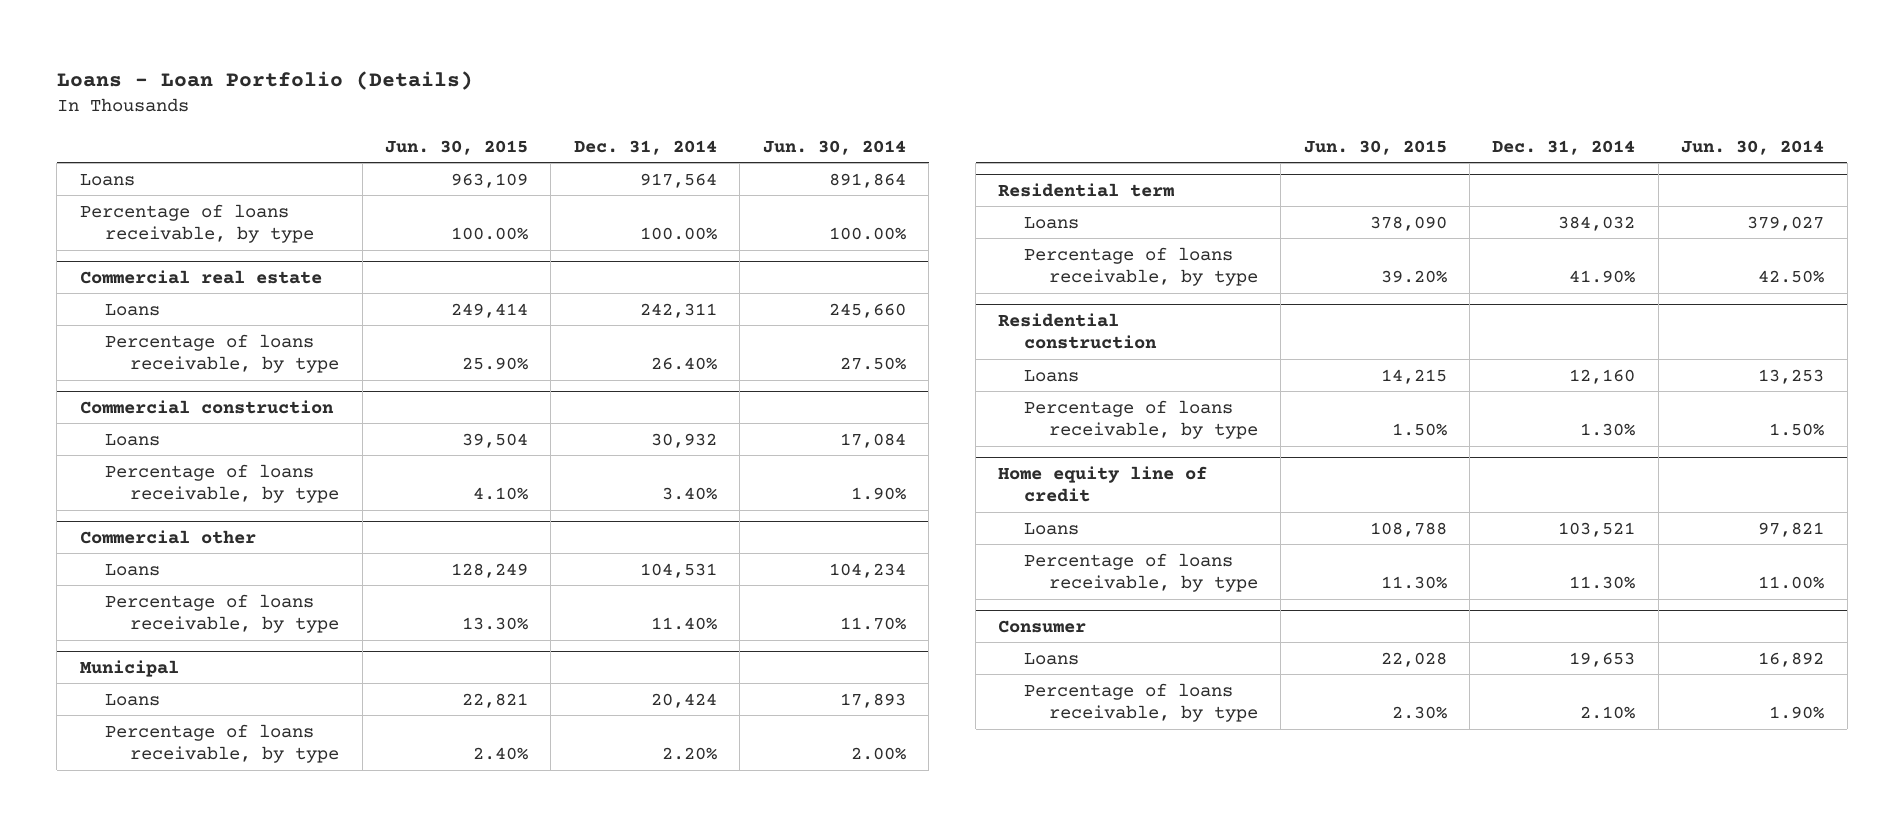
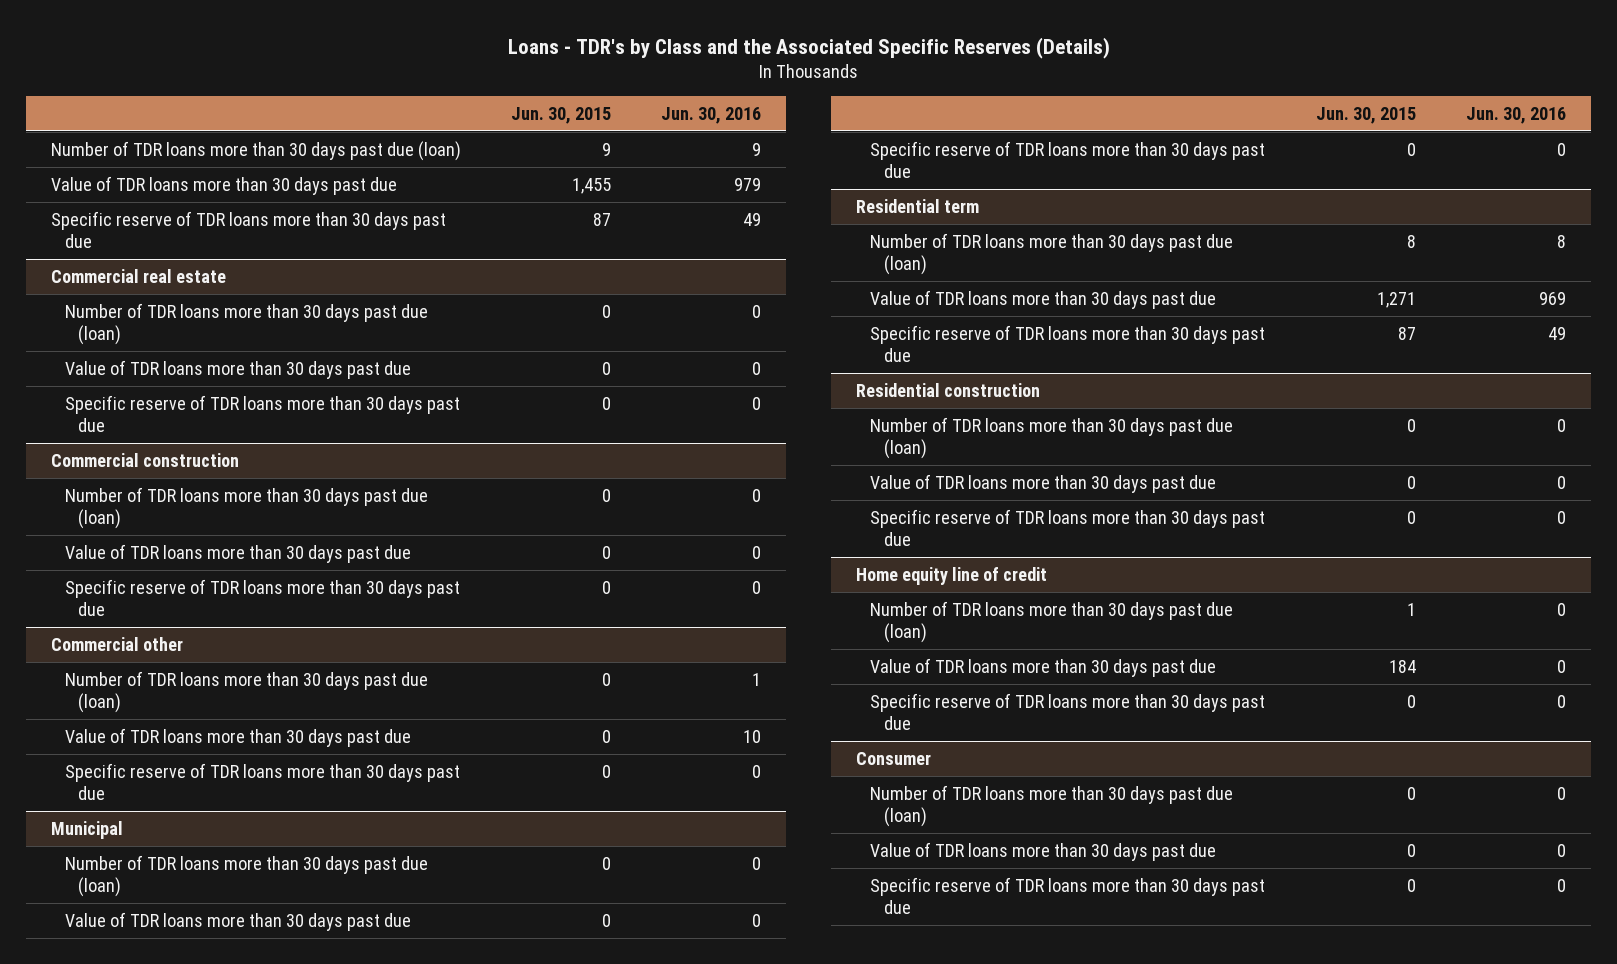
[56,71,473,91] Loans - Loan Portfolio (Details) -> [507,36,1110,59] Loans - TDR's by Class and the Associated Specific Reserves (Details)
[573,139,717,155] Dec. 31, 2014 -> none
[762,139,906,155] Jun. 30, 2014 -> none
none -> [661,106,762,124] Jun. 30, 2016
[79,173,135,186] Loans -> none
[79,203,314,244] Percentage of loans receivable, by type -> none
none -> [50,140,461,161] Number of TDR loans more than 30 days past due (loan)
none -> [50,175,397,195] Value of TDR loans more than 30 days past due
none -> [50,210,446,249] Specific reserve of TDR loans more than 30 days past due
[104,303,160,316] Loans -> none
[104,333,340,374] Percentage of loans receivable, by type -> none
none -> [64,302,428,346] Number of TDR loans more than 30 days past due (loan)
none -> [64,359,411,379] Value of TDR loans more than 30 days past due
none -> [64,394,460,433] Specific reserve of TDR loans more than 30 days past due
[104,433,160,446] Loans -> none
[104,463,340,504] Percentage of loans receivable, by type -> none
none -> [64,486,428,530] Number of TDR loans more than 30 days past due (loan)
none -> [64,543,411,563] Value of TDR loans more than 30 days past due
none -> [64,578,460,617] Specific reserve of TDR loans more than 30 days past due
[104,563,160,576] Loans -> none
[104,593,340,634] Percentage of loans receivable, by type -> none
none -> [64,670,428,714] Number of TDR loans more than 30 days past due (loan)
none -> [64,727,411,747] Value of TDR loans more than 30 days past due
none -> [64,762,460,801] Specific reserve of TDR loans more than 30 days past due
[104,693,160,706] Loans -> none
[104,723,340,764] Percentage of loans receivable, by type -> none
none -> [64,854,428,898] Number of TDR loans more than 30 days past due (loan)
none -> [64,911,411,931] Value of TDR loans more than 30 days past due
none -> [869,140,1265,179] Specific reserve of TDR loans more than 30 days past due
[1023,216,1079,229] Loans -> none
[1023,246,1258,287] Percentage of loans receivable, by type -> none
none -> [869,232,1233,276] Number of TDR loans more than 30 days past due (loan)
none -> [869,289,1216,309] Value of TDR loans more than 30 days past due
none -> [869,324,1265,363] Specific reserve of TDR loans more than 30 days past due
[1023,369,1079,382] Loans -> none
[1023,399,1258,440] Percentage of loans receivable, by type -> none
none -> [869,416,1233,460] Number of TDR loans more than 30 days past due (loan)
none -> [869,473,1216,493] Value of TDR loans more than 30 days past due
none -> [869,508,1265,547] Specific reserve of TDR loans more than 30 days past due
[1023,522,1079,535] Loans -> none
[1023,552,1258,593] Percentage of loans receivable, by type -> none
none -> [869,600,1233,644] Number of TDR loans more than 30 days past due (loan)
none -> [869,657,1216,677] Value of TDR loans more than 30 days past due
none -> [869,692,1265,731] Specific reserve of TDR loans more than 30 days past due
[1023,652,1079,665] Loans -> none
[1023,682,1258,723] Percentage of loans receivable, by type -> none
none -> [869,784,1233,828] Number of TDR loans more than 30 days past due (loan)
none -> [869,841,1216,861] Value of TDR loans more than 30 days past due
none -> [869,876,1265,915] Specific reserve of TDR loans more than 30 days past due

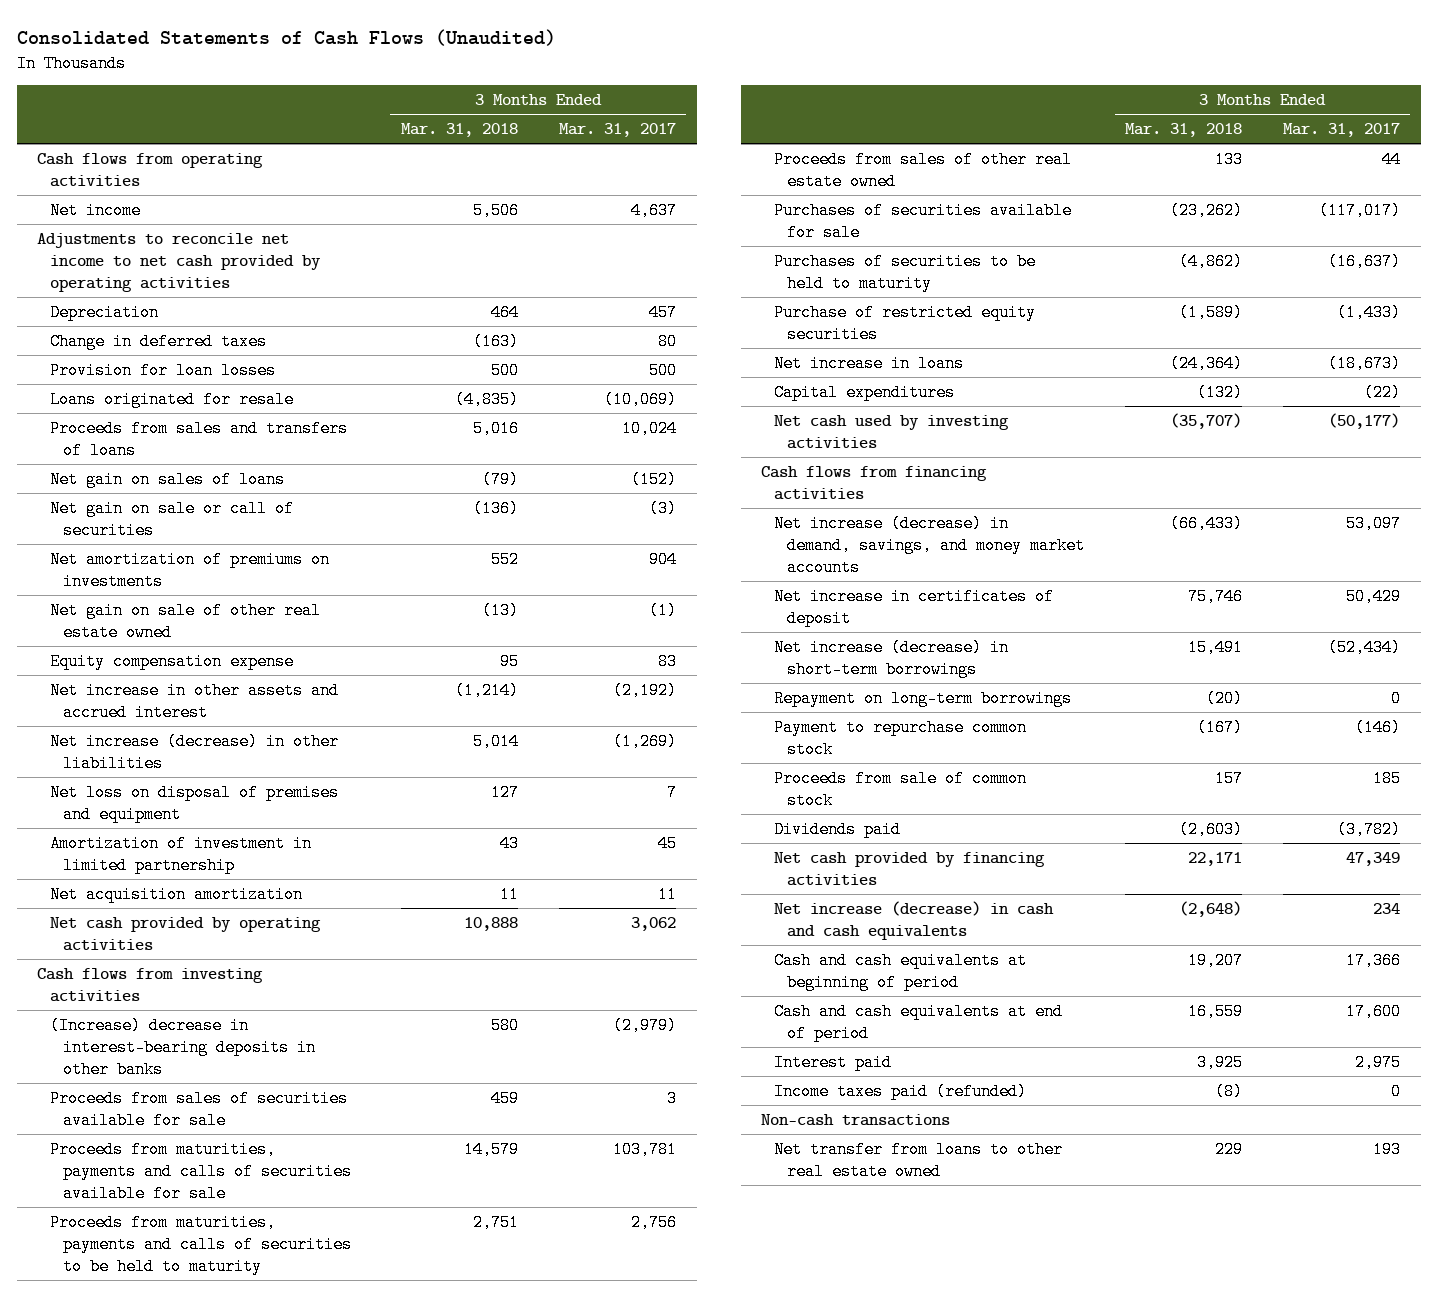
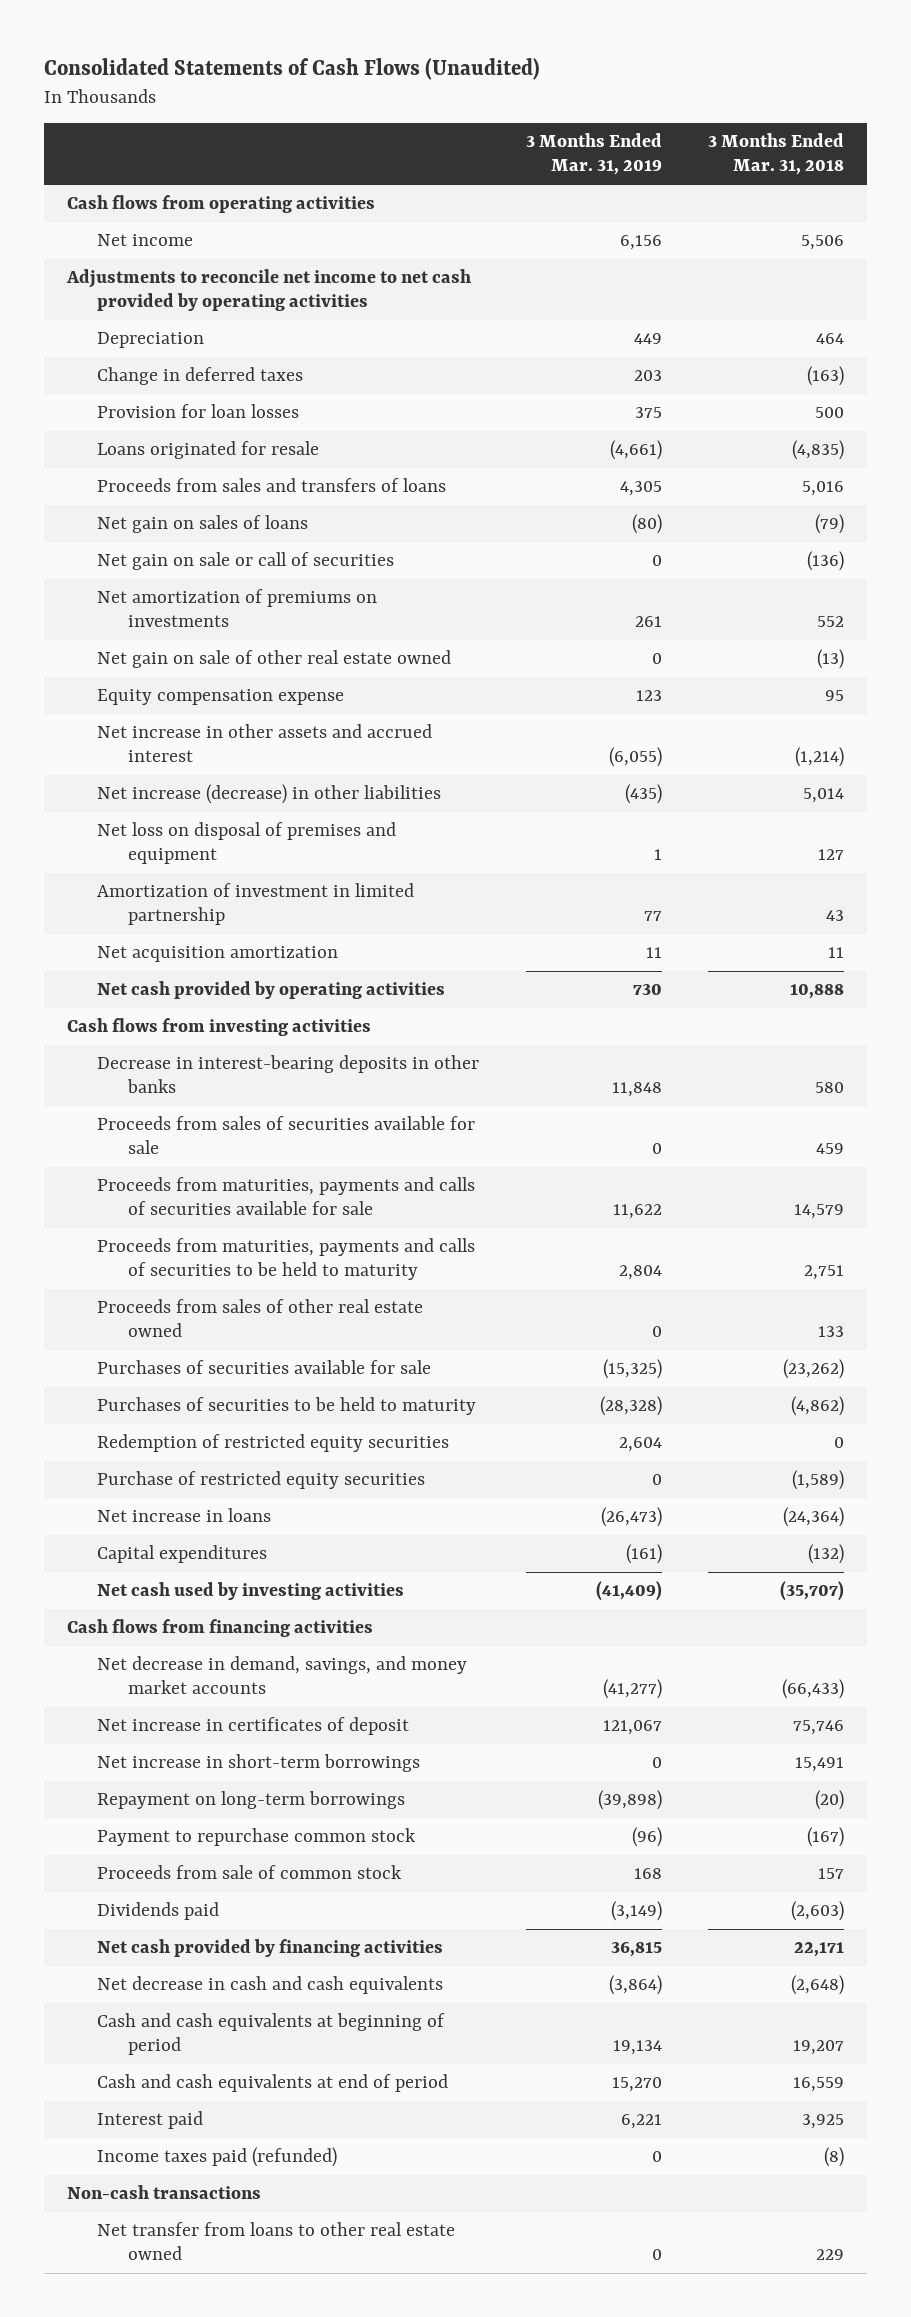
[558,123,676,138] Mar. 31, 2017 -> none
none -> [525,133,662,176] 3 Months Ended Mar. 31, 2019
[49,1016,316,1078] (Increase) decrease in interest-bearing deposits in other banks -> [97,1055,480,1094] Decrease in interest-bearing deposits in other banks
none -> [97,1434,450,1453] Redemption of restricted equity securities
[773,514,1085,576] Net increase (decrease) in demand, savings, and money market accounts -> [97,1656,468,1695] Net decrease in demand, savings, and money market accounts
[773,638,1009,678] Net increase (decrease) in short-term borrowings -> [97,1754,421,1773] Net increase in short-term borrowings
[773,900,1054,940] Net increase (decrease) in cash and cash equivalents -> [97,1976,444,1995] Net decrease in cash and cash equivalents

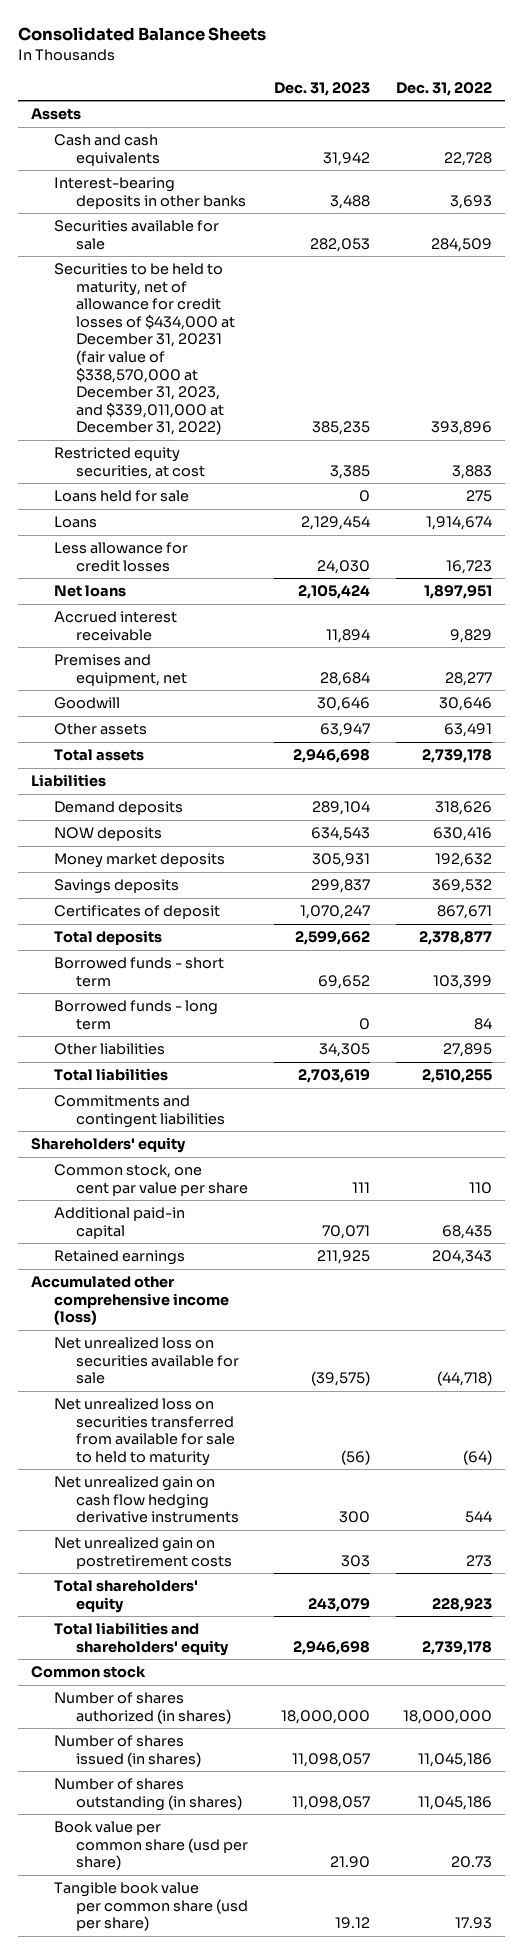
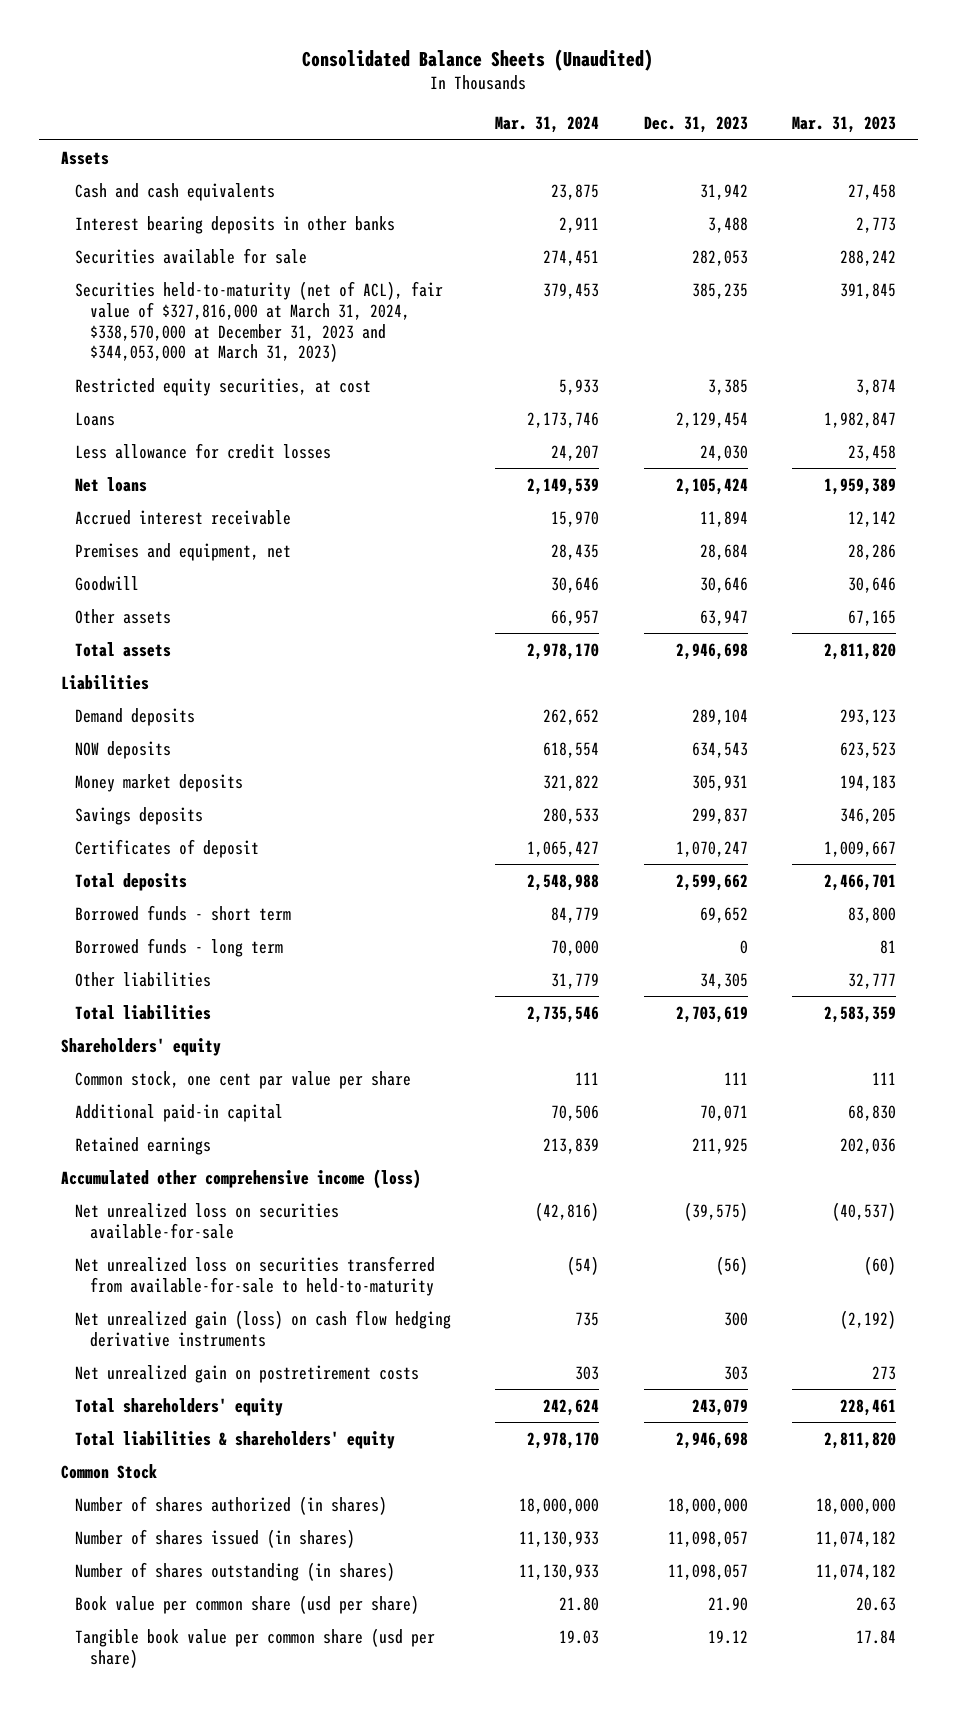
[17,27,266,42] Consolidated Balance Sheets -> [302,48,654,71] Consolidated Balance Sheets (Unaudited)
[396,81,493,96] Dec. 31, 2022 -> none
none -> [495,116,600,134] Mar. 31, 2024
none -> [791,116,896,134] Mar. 31, 2023
[53,177,247,209] Interest-bearing deposits in other banks -> [75,215,396,234] Interest bearing deposits in other banks
[53,263,236,436] Securities to be held to maturity, net of allowance for credit losses of $434,000 at December 31, 20231 (fair value of $338,570,000 at December 31, 2023, and $339,011,000 at December 31, 2022) -> [75,280,444,363] Securities held-to-maturity (net of ACL), fair value of $327,816,000 at March 31, 2024, $338,570,000 at December 31, 2023 and $344,053,000 at March 31, 2023)
[53,490,189,503] Loans held for sale -> none
[53,1095,226,1128] Commitments and contingent liabilities -> none
[53,1337,240,1385] Net unrealized loss on securities available for sale -> [75,1202,340,1239] Net unrealized loss on securities available-for-sale
[53,1398,236,1466] Net unrealized loss on securities transferred from available for sale to held to maturity -> [75,1255,436,1296] Net unrealized loss on securities transferred from available-for-sale to held-to-maturity
[53,1476,240,1524] Net unrealized gain on cash flow hedging derivative instruments -> [75,1309,452,1347] Net unrealized gain (loss) on cash flow hedging derivative instruments
[53,1622,230,1656] Total liabilities and shareholders' equity -> [75,1430,396,1449] Total liabilities & shareholders' equity
[30,1666,146,1679] Common stock -> [60,1463,157,1479] Common Stock

